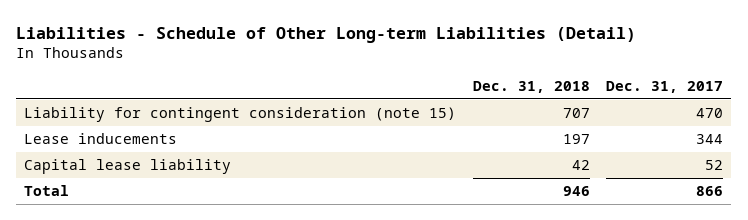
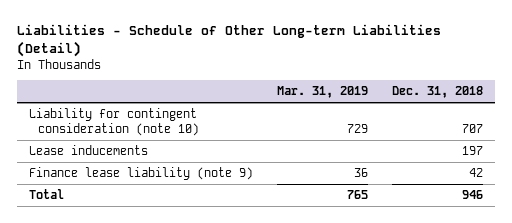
[606,80,724,93] Dec. 31, 2017 -> none
none -> [277,86,369,99] Mar. 31, 2019
[24,107,457,123] Liability for contingent consideration (note 15) -> [29,108,199,136] Liability for contingent consideration (note 10)
[24,159,232,175] Capital lease liability -> none
none -> [29,167,254,181] Finance lease liability (note 9)

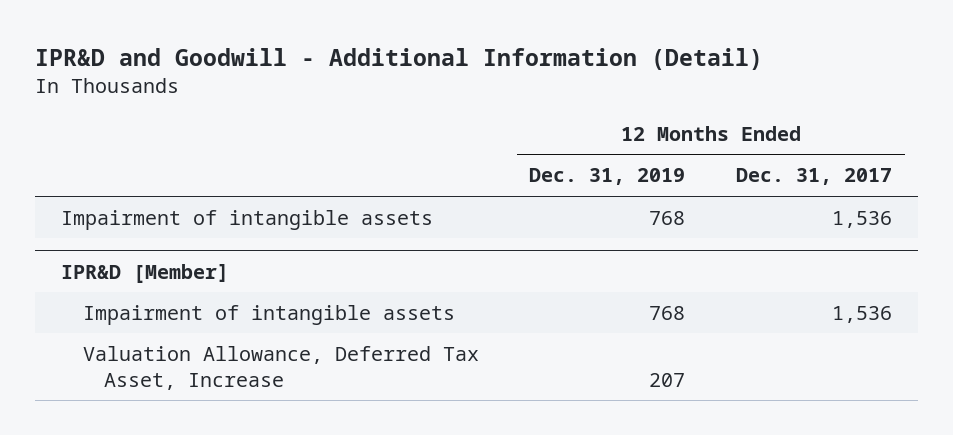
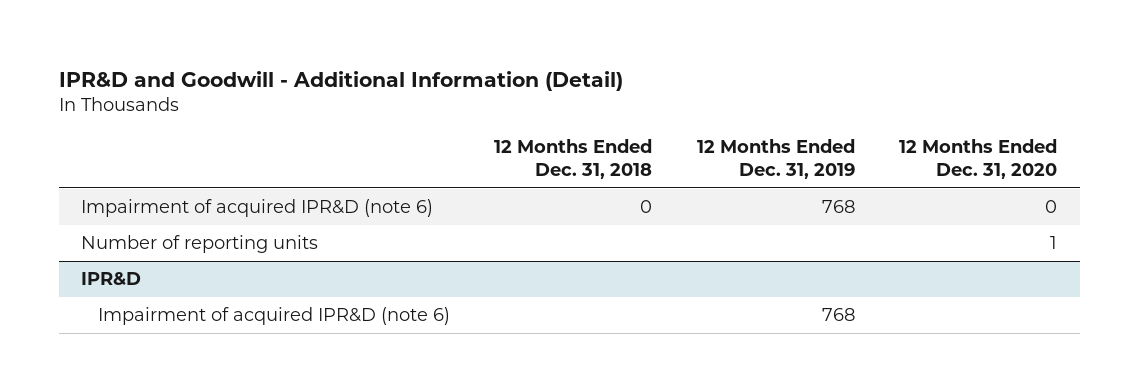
[736,168,893,186] Dec. 31, 2017 -> none
none -> [494,138,653,179] 12 Months Ended Dec. 31, 2018
none -> [899,138,1058,179] 12 Months Ended Dec. 31, 2020
[82,345,479,390] Valuation Allowance, Deferred Tax Asset, Increase -> none
[60,209,433,230] Impairment of intangible assets -> [81,199,434,218] Impairment of acquired IPR&D (note 6)
none -> [81,235,319,254] Number of reporting units
[60,263,229,283] IPR&D [Member] -> [81,272,142,286] IPR&D
[82,304,455,325] Impairment of intangible assets -> [97,307,450,326] Impairment of acquired IPR&D (note 6)

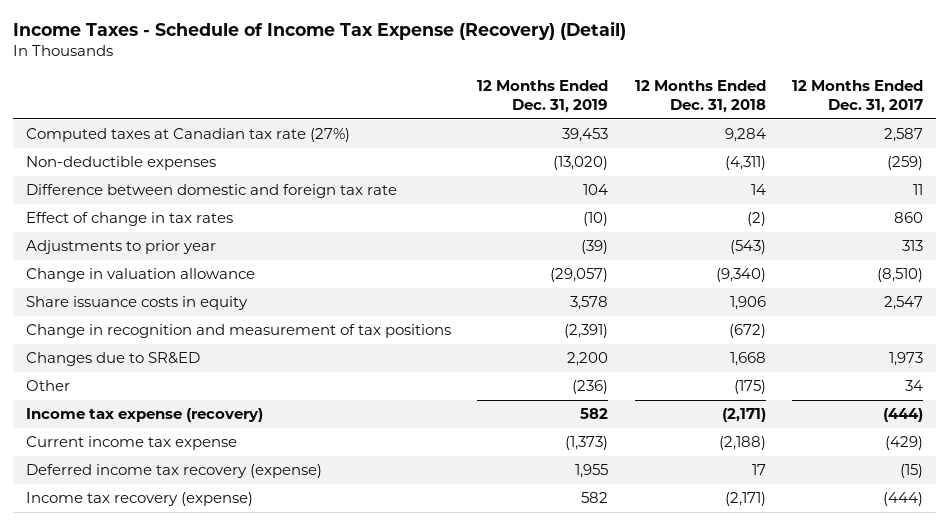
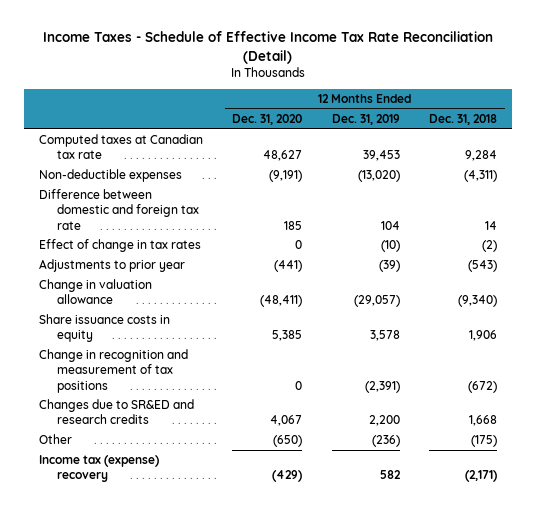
[12,21,626,41] Income Taxes - Schedule of Income Tax Expense (Recovery) (Detail) -> [42,31,493,64] Income Taxes - Schedule of Effective Income Tax Rate Reconciliation (Detail)
[792,79,924,114] 12 Months Ended Dec. 31, 2017 -> none
none -> [232,113,303,125] Dec. 31, 2020
[25,128,350,143] Computed taxes at Canadian tax rate (27%) -> [38,134,203,160] Computed taxes at Canadian tax rate
[25,352,200,367] Changes due to SR&ED -> [38,399,194,425] Changes due to SR&ED and research credits
[25,436,237,451] Current income tax expense -> none
[25,464,322,479] Deferred income tax recovery (expense) -> none
[25,492,253,507] Income tax recovery (expense) -> none
[25,408,263,423] Income tax expense (recovery) -> [38,455,159,483] Income tax (expense) recovery

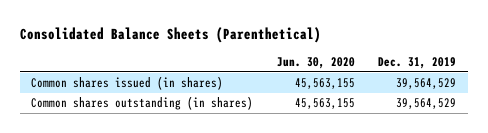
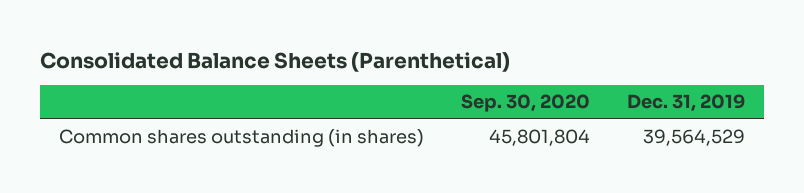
[276,57,355,70] Jun. 30, 2020 -> none
none -> [460,94,590,113] Sep. 30, 2020
[31,76,224,91] Common shares issued (in shares) -> none

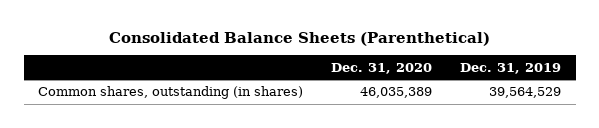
[460,94,590,113] Sep. 30, 2020 -> none
none -> [331,62,433,74] Dec. 31, 2020
[58,129,424,148] Common shares outstanding (in shares) -> [37,86,303,100] Common shares, outstanding (in shares)

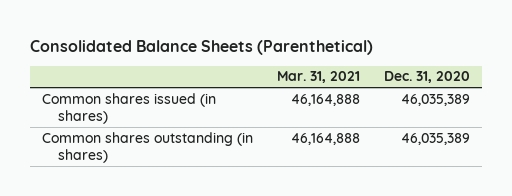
[460,62,562,74] Dec. 31, 2019 -> none
none -> [276,71,360,84] Mar. 31, 2021
none -> [42,92,217,124] Common shares issued (in shares)
[37,86,303,100] Common shares, outstanding (in shares) -> [42,131,254,163] Common shares outstanding (in shares)

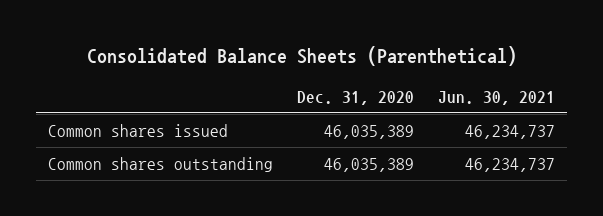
[276,71,360,84] Mar. 31, 2021 -> none
none -> [438,90,556,105] Jun. 30, 2021
[42,92,217,124] Common shares issued (in shares) -> [47,124,228,138] Common shares issued
[42,131,254,163] Common shares outstanding (in shares) -> [47,157,273,173] Common shares outstanding

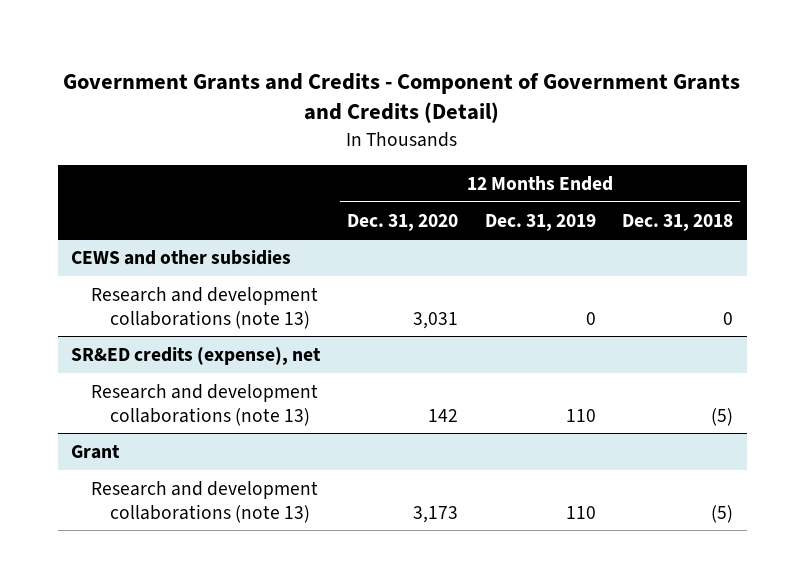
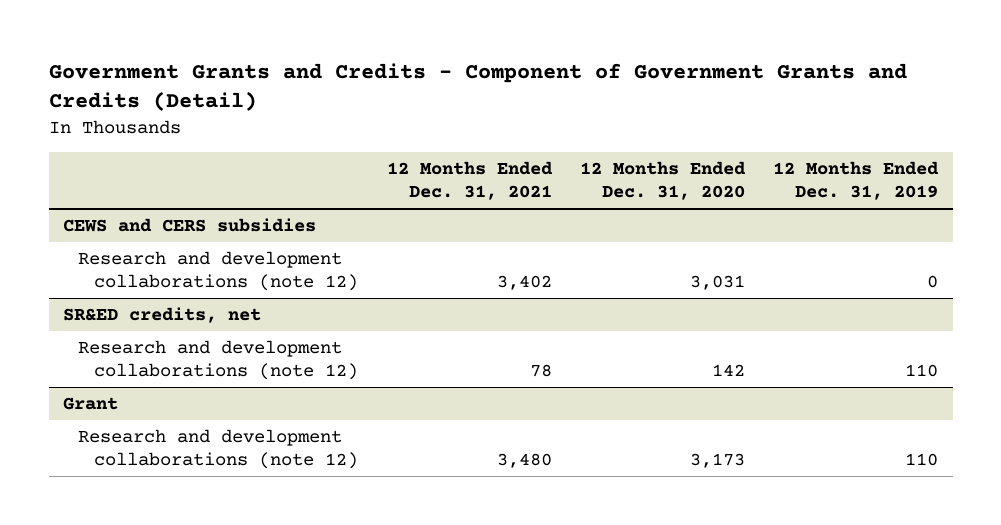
[622,213,734,231] Dec. 31, 2018 -> none
none -> [386,161,553,201] 12 Months Ended Dec. 31, 2021
[71,249,292,265] CEWS and other subsidies -> [62,218,316,233] CEWS and CERS subsidies
[90,286,318,329] Research and development collaborations (note 13) -> [78,251,359,292] Research and development collaborations (note 12)
[71,346,322,365] SR&ED credits (expense), net -> [62,307,261,324] SR&ED credits, net
[90,383,318,426] Research and development collaborations (note 13) -> [78,340,359,381] Research and development collaborations (note 12)
[90,480,318,523] Research and development collaborations (note 13) -> [78,429,359,470] Research and development collaborations (note 12)

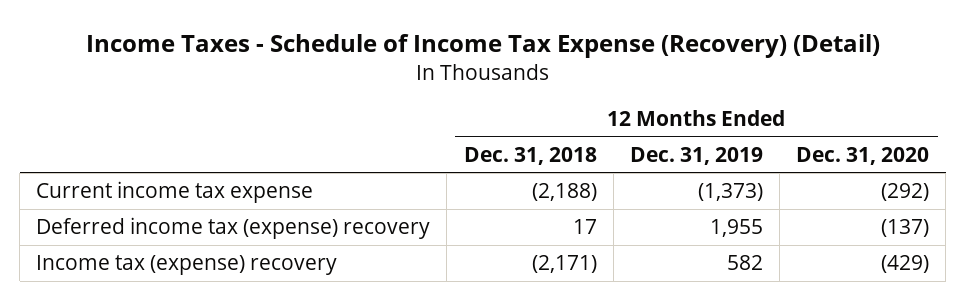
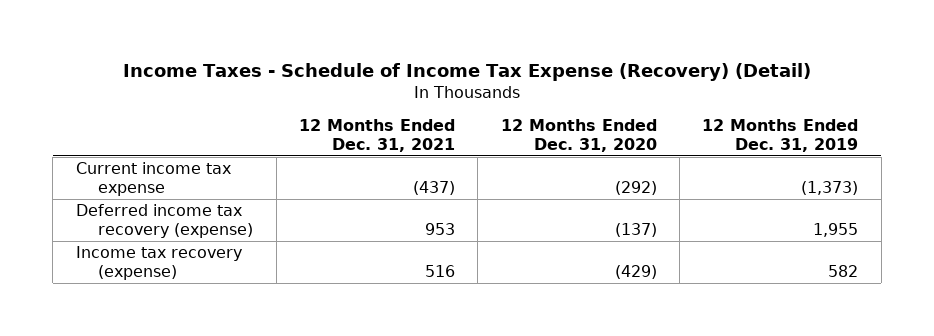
[463,146,597,165] Dec. 31, 2018 -> none
none -> [298,118,455,152] 12 Months Ended Dec. 31, 2021
[36,217,431,240] Deferred income tax (expense) recovery -> [75,204,254,239] Deferred income tax recovery (expense)
[36,255,338,276] Income tax (expense) recovery -> [75,246,242,281] Income tax recovery (expense)

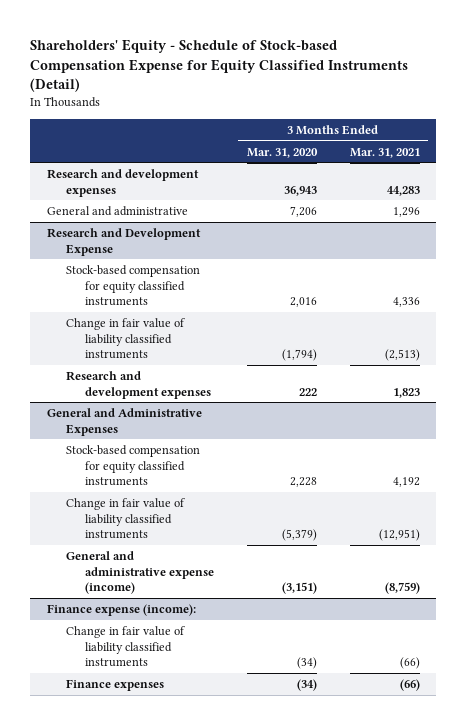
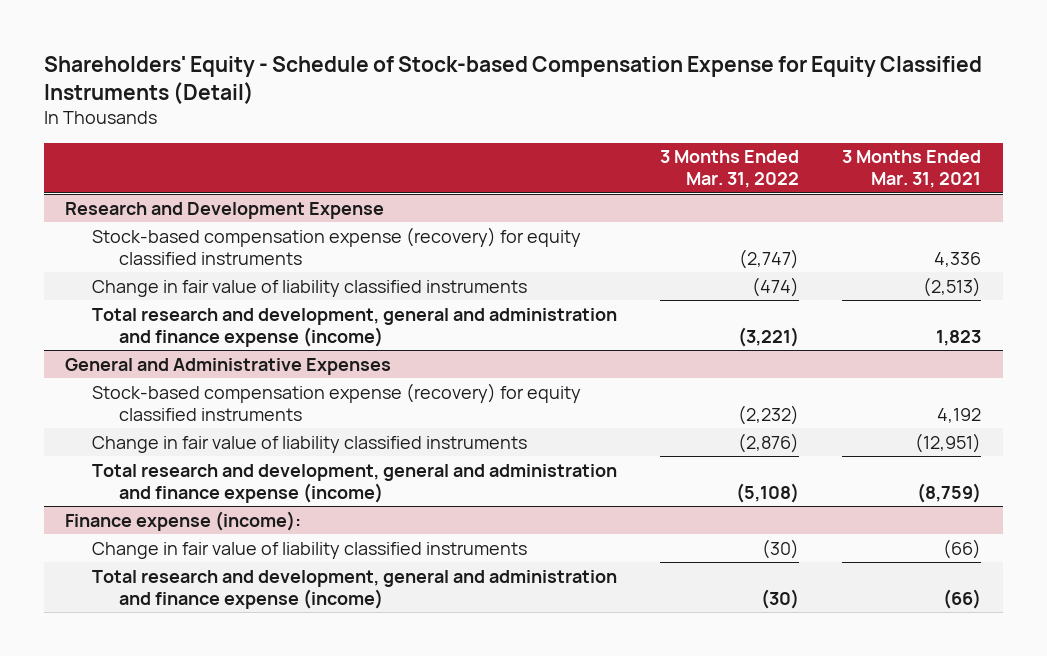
[246,147,318,158] Mar. 31, 2020 -> none
none -> [660,150,800,189] 3 Months Ended Mar. 31, 2022
[46,168,199,197] Research and development expenses -> none
[46,205,188,216] General and administrative -> none
[65,264,200,307] Stock-based compensation for equity classified instruments -> [92,226,582,265] Stock-based compensation expense (recovery) for equity classified instruments
[65,370,211,399] Research and development expenses -> [92,307,618,347] Total research and development, general and administration and finance expense (income)
[65,444,200,487] Stock-based compensation for equity classified instruments -> [92,382,582,421] Stock-based compensation expense (recovery) for equity classified instruments
[65,550,214,595] General and administrative expense (income) -> [92,463,618,503] Total research and development, general and administration and finance expense (income)
[65,678,164,691] Finance expenses -> none
none -> [92,569,618,609] Total research and development, general and administration and finance expense (income)

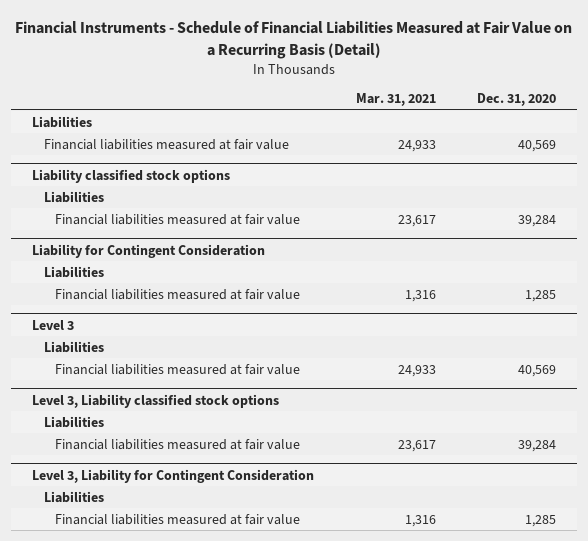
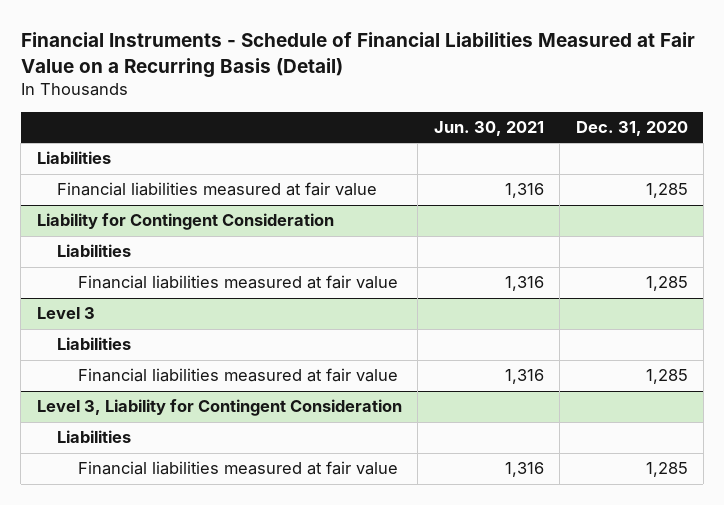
[355,93,436,107] Mar. 31, 2021 -> none
none -> [433,121,544,137] Jun. 30, 2021
[32,168,231,183] Liability classified stock options -> none
[43,190,104,203] Liabilities -> none
[55,213,301,225] Financial liabilities measured at fair value -> none
[517,139,556,152] 40,569 -> [645,183,688,199] 1,285
[32,393,280,408] Level 3, Liability classified stock options -> none
[43,415,104,428] Liabilities -> none
[55,438,301,450] Financial liabilities measured at fair value -> none
[517,364,556,377] 40,569 -> [645,369,688,385] 1,285

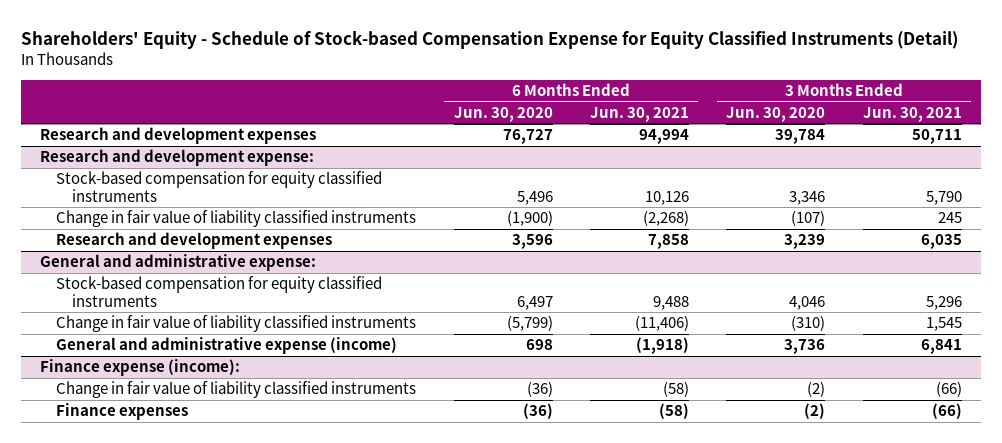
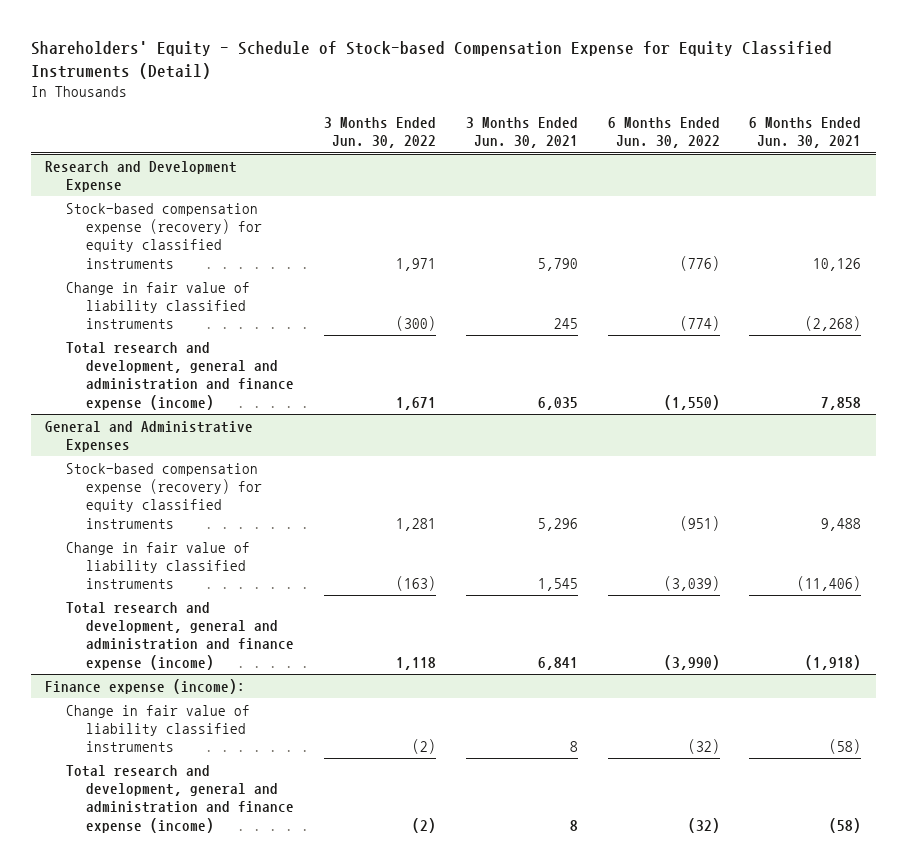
[453,106,553,122] Jun. 30, 2020 -> none
[726,106,826,122] Jun. 30, 2020 -> none
none -> [323,117,436,149] 3 Months Ended Jun. 30, 2022
none -> [607,117,720,149] 6 Months Ended Jun. 30, 2022
[40,127,317,145] Research and development expenses -> none
[40,149,315,167] Research and development expense: -> [45,160,238,192] Research and Development Expense
[56,171,383,202] Stock-based compensation for equity classified instruments -> [65,202,263,269] Stock-based compensation expense (recovery) for equity classified instruments
[56,232,333,250] Research and development expenses -> [65,341,295,410] Total research and development, general and administration and finance expense (income)
[40,254,317,272] General and administrative expense: -> [45,420,254,452] General and Administrative Expenses
[56,276,383,307] Stock-based compensation for equity classified instruments -> [65,462,263,529] Stock-based compensation expense (recovery) for equity classified instruments
[56,337,398,355] General and administrative expense (income) -> [65,601,295,670] Total research and development, general and administration and finance expense (income)
[56,403,189,421] Finance expenses -> none
[935,381,962,398] (66) -> [569,741,578,753] 8
none -> [65,764,295,833] Total research and development, general and administration and finance expense (income)

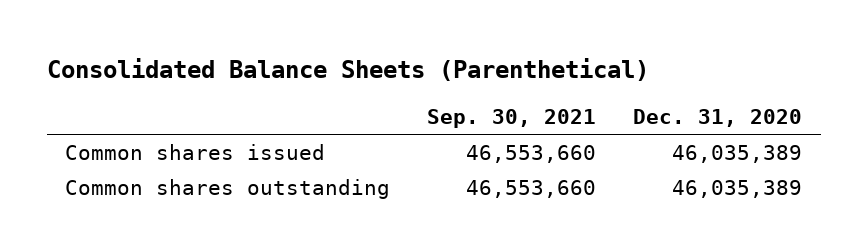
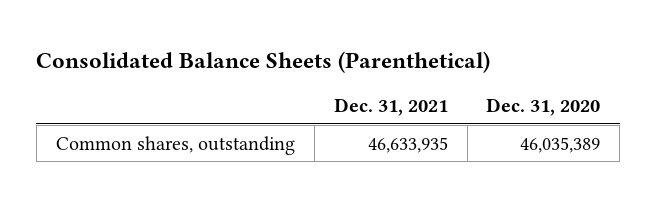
[427,108,597,128] Sep. 30, 2021 -> none
none -> [333,98,448,117] Dec. 31, 2021
[65,144,326,161] Common shares issued -> none
[65,179,391,200] Common shares outstanding -> [55,135,295,155] Common shares, outstanding

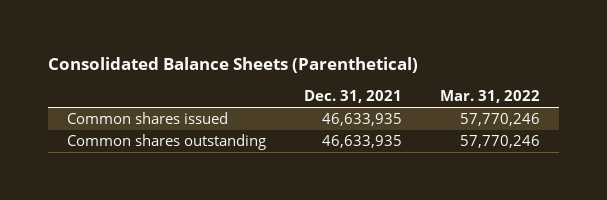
[486,98,601,117] Dec. 31, 2020 -> none
none -> [440,90,541,104] Mar. 31, 2022
none -> [66,112,228,125] Common shares issued
[55,135,295,155] Common shares, outstanding -> [66,134,266,151] Common shares outstanding

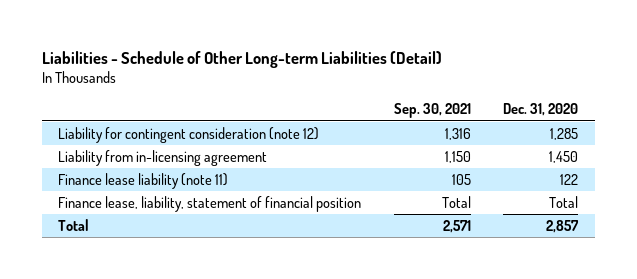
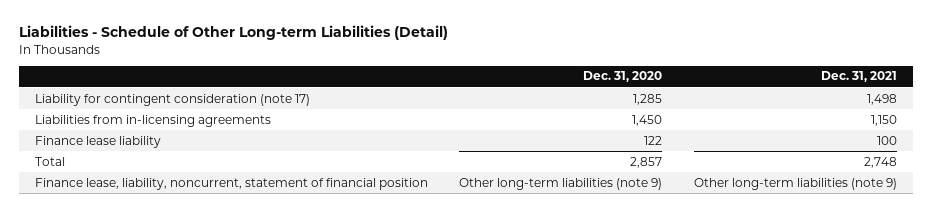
[393,103,471,119] Sep. 30, 2021 -> none
none -> [821,71,898,83] Dec. 31, 2021
[58,195,362,212] Finance lease, liability, statement of financial position -> none
[58,126,320,143] Liability for contingent consideration (note 12) -> [34,93,310,106] Liability for contingent consideration (note 17)
[58,149,268,166] Liability from in-licensing agreement -> [34,114,271,127] Liabilities from in-licensing agreements
[58,172,229,189] Finance lease liability (note 11) -> [34,135,161,148] Finance lease liability
none -> [34,177,428,190] Finance lease, liability, noncurrent, statement of financial position

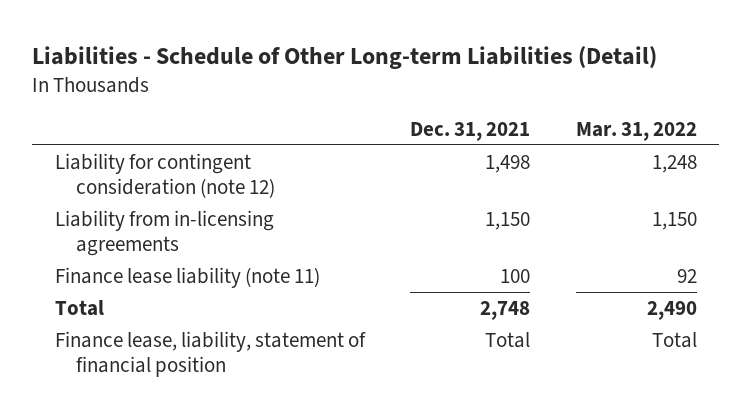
[583,71,663,83] Dec. 31, 2020 -> none
none -> [575,121,697,141] Mar. 31, 2022
[34,93,310,106] Liability for contingent consideration (note 17) -> [54,152,275,199] Liability for contingent consideration (note 12)
[34,114,271,127] Liabilities from in-licensing agreements -> [54,209,274,257] Liability from in-licensing agreements
[34,135,161,148] Finance lease liability -> [54,266,320,288] Finance lease liability (note 11)
[34,177,428,190] Finance lease, liability, noncurrent, statement of financial position -> [54,330,366,378] Finance lease, liability, statement of financial position
[694,177,898,190] Other long-term liabilities (note 9) -> [485,331,531,348] Total

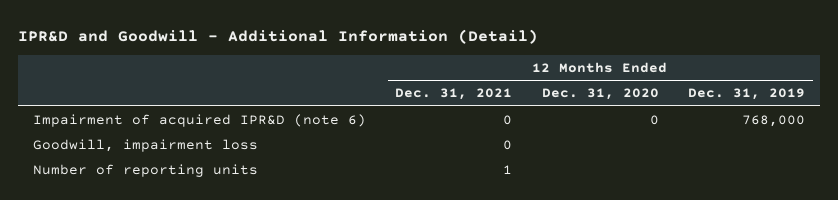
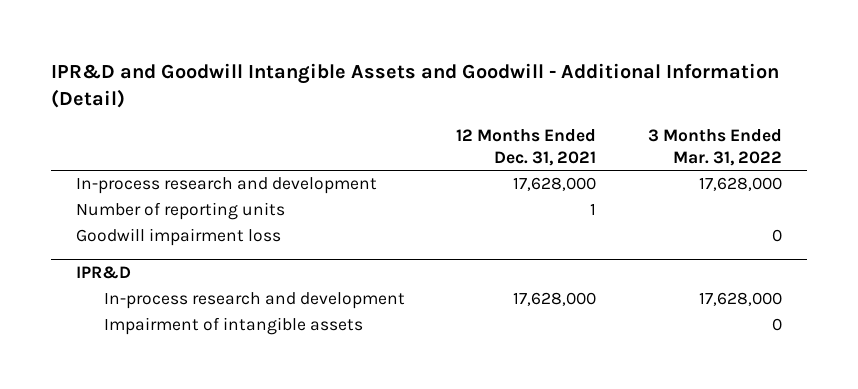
[18,28,539,44] IPR&D and Goodwill - Additional Information (Detail) -> [50,63,779,109] IPR&D and Goodwill Intangible Assets and Goodwill - Additional Information (Detail)
[541,88,659,101] Dec. 31, 2020 -> none
[688,88,806,101] Dec. 31, 2019 -> none
none -> [647,129,782,166] 3 Months Ended Mar. 31, 2022
[32,113,366,127] Impairment of acquired IPR&D (note 6) -> none
[32,138,258,152] Goodwill, impairment loss -> none
none -> [76,177,378,195] In-process research and development
none -> [76,228,282,247] Goodwill impairment loss
none -> [76,266,132,280] IPR&D
none -> [103,292,405,310] In-process research and development
none -> [103,317,363,336] Impairment of intangible assets

